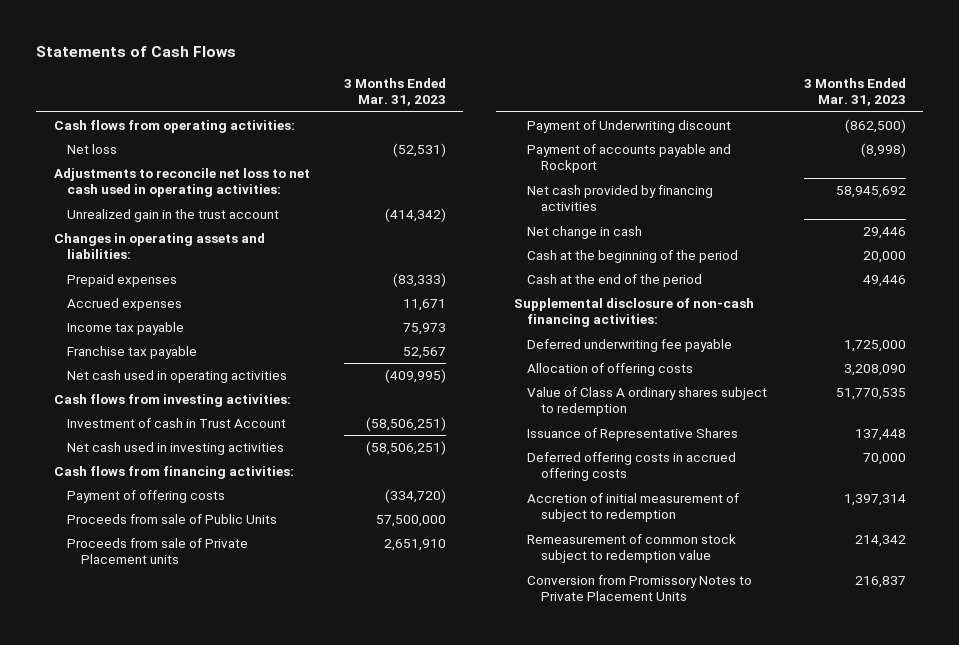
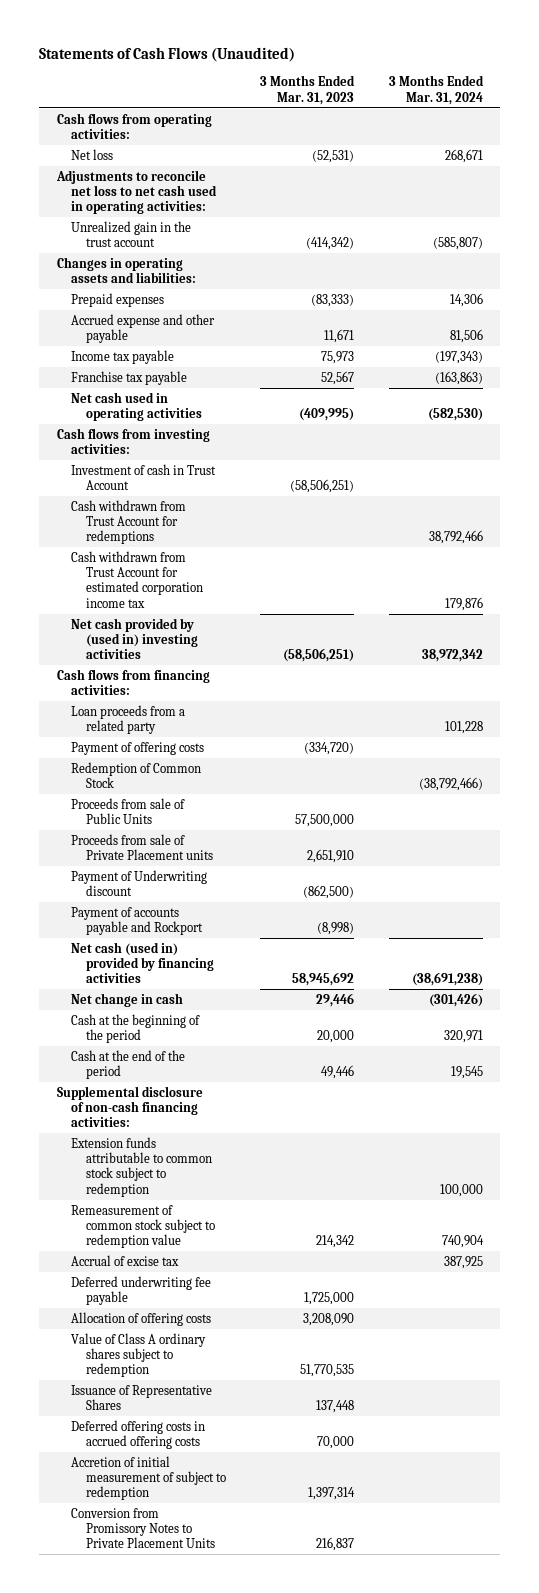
[36,46,237,58] Statements of Cash Flows -> [39,47,296,63] Statements of Cash Flows (Unaudited)
none -> [388,75,484,105] 3 Months Ended Mar. 31, 2024
[67,297,183,311] Accrued expenses -> [71,313,216,343] Accrued expense and other payable
none -> [71,499,187,545] Cash withdrawn from Trust Account for redemptions
none -> [71,550,203,608] Cash withdrawn from Trust Account for estimated corporation income tax
[67,441,285,455] Net cash used in investing activities -> [71,617,198,660] Net cash provided by (used in) investing activities
none -> [71,704,186,734] Loan proceeds from a related party
none -> [71,761,202,788] Redemption of Common Stock
[527,184,714,212] Net cash provided by financing activities -> [71,941,214,984] Net cash (used in) provided by financing activities
none -> [71,1136,212,1197] Extension funds attributable to common stock subject to redemption
[527,533,737,564] Remeasurement of common stock subject to redemption value -> [71,1204,215,1249] Remeasurement of common stock subject to redemption value
none -> [71,1254,180,1266] Accrual of excise tax

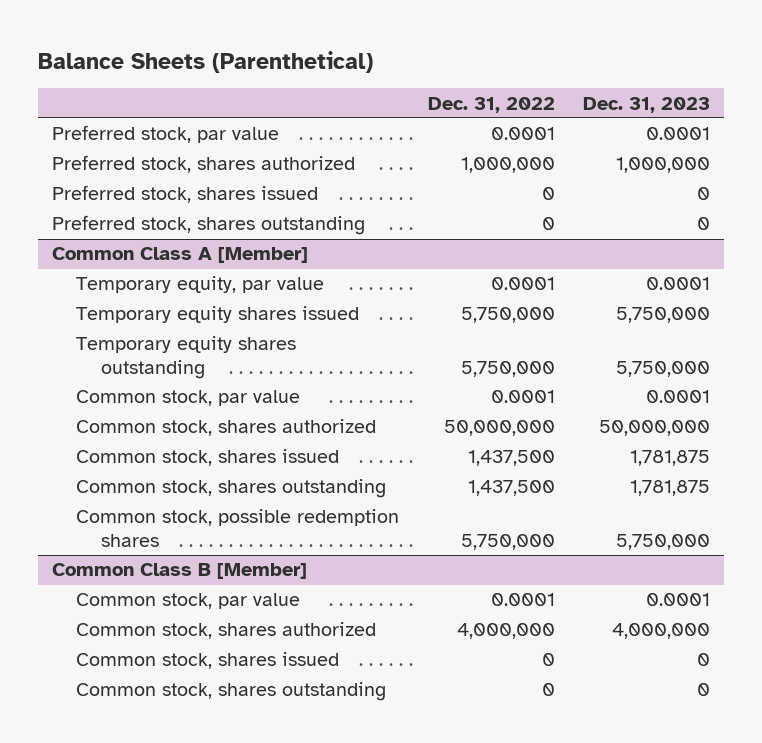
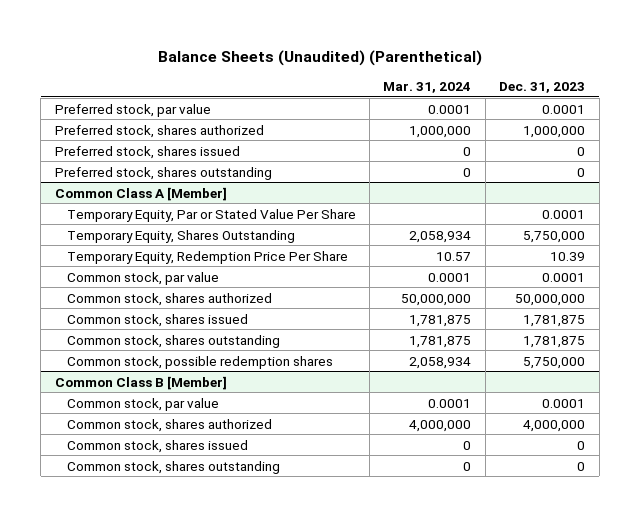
[38,50,374,73] Balance Sheets (Parenthetical) -> [158,49,483,66] Balance Sheets (Unaudited) (Parenthetical)
[427,96,555,113] Dec. 31, 2022 -> none
none -> [383,82,472,94] Mar. 31, 2024
[76,306,360,324] Temporary equity shares issued -> none
[76,276,325,294] Temporary equity, par value -> [66,208,356,222] Temporary Equity, Par or Stated Value Per Share
[76,336,297,379] Temporary equity shares outstanding -> [66,229,295,243] Temporary Equity, Shares Outstanding
none -> [66,250,348,264] Temporary Equity, Redemption Price Per Share

